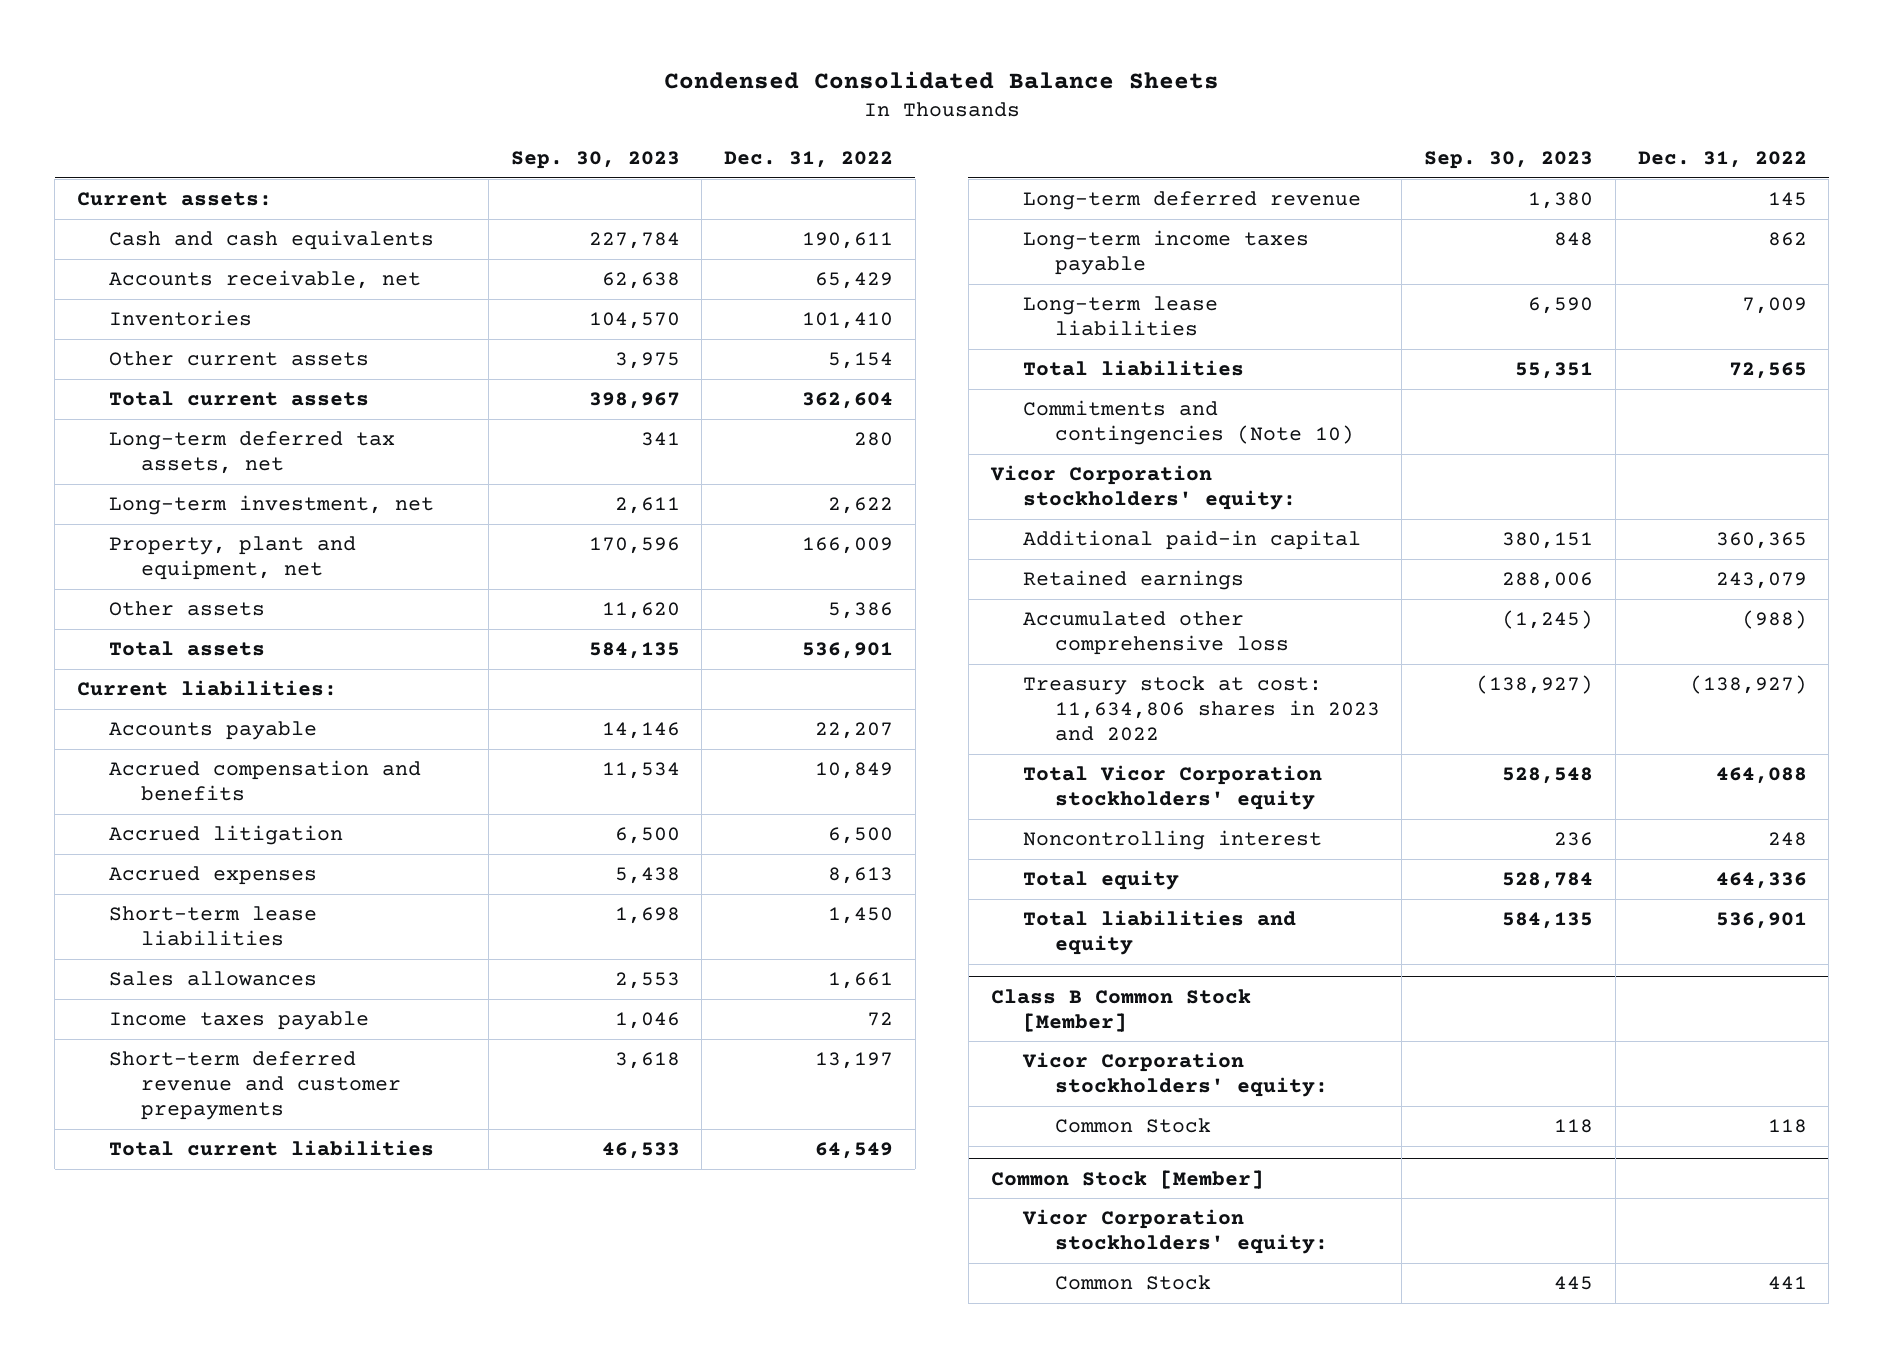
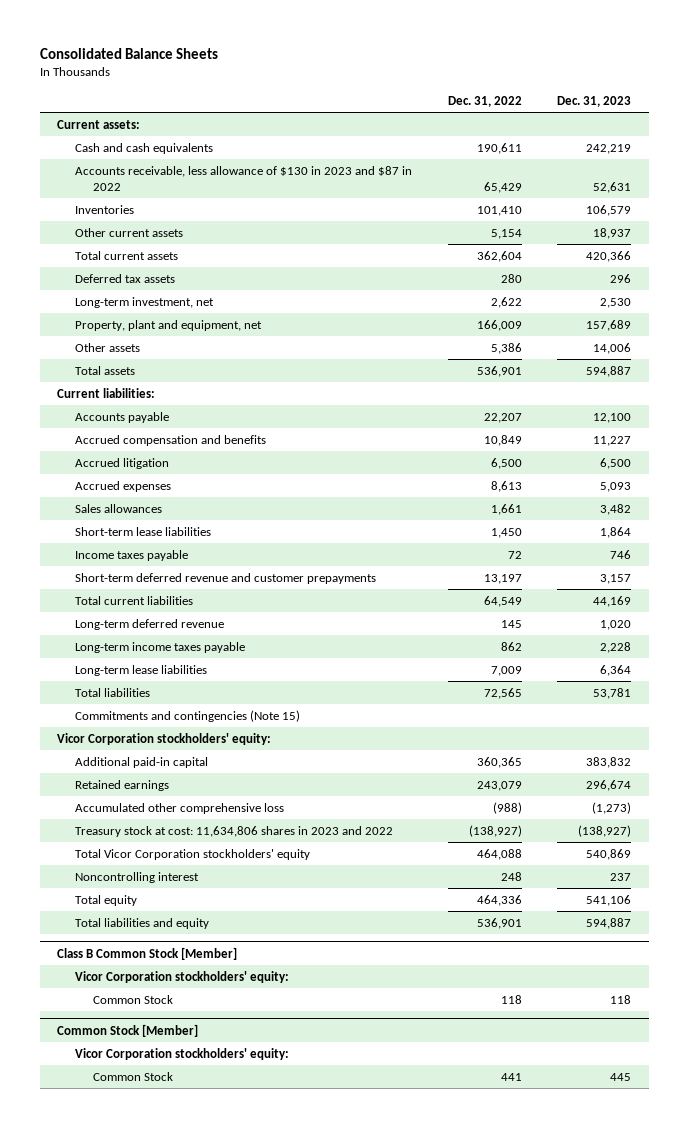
[663,70,1219,89] Condensed Consolidated Balance Sheets -> [39,48,218,60] Consolidated Balance Sheets
[510,150,680,169] Sep. 30, 2023 -> none
none -> [556,95,631,107] Dec. 31, 2023
[108,270,421,290] Accounts receivable, net -> [75,165,413,191] Accounts receivable, less allowance of $130 in 2023 and $87 in 2022
[108,431,395,475] Long-term deferred tax assets, net -> [75,273,176,283] Deferred tax assets
[108,906,317,947] Short-term lease liabilities -> [75,526,212,536] Short-term lease liabilities
[1022,400,1354,446] Commitments and contingencies (Note 10) -> [75,709,301,722] Commitments and contingencies (Note 15)

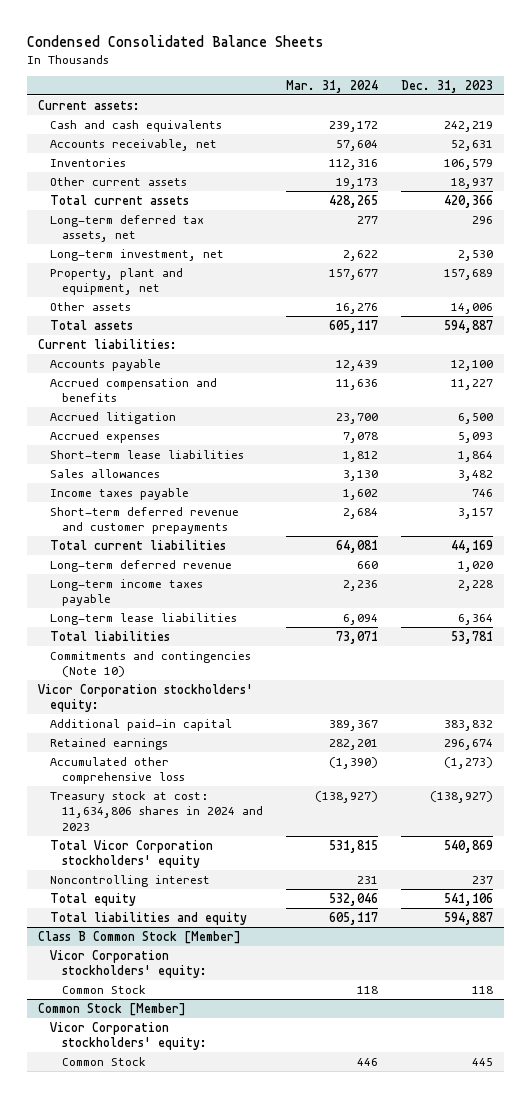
[39,48,218,60] Consolidated Balance Sheets -> [26,34,324,47] Condensed Consolidated Balance Sheets
[447,95,522,107] Dec. 31, 2022 -> none
none -> [286,79,379,93] Mar. 31, 2024
[75,165,413,191] Accounts receivable, less allowance of $130 in 2023 and $87 in 2022 -> [50,138,218,151] Accounts receivable, net
[75,273,176,283] Deferred tax assets -> [50,214,205,243] Long-term deferred tax assets, net
[75,503,163,513] Sales allowances -> [50,468,161,478] Sales allowances
[75,709,301,722] Commitments and contingencies (Note 15) -> [50,650,252,678] Commitments and contingencies (Note 10)
[75,825,394,837] Treasury stock at cost: 11,634,806 shares in 2023 and 2022 -> [50,790,264,831] Treasury stock at cost: 11,634,806 shares in 2024 and 2023

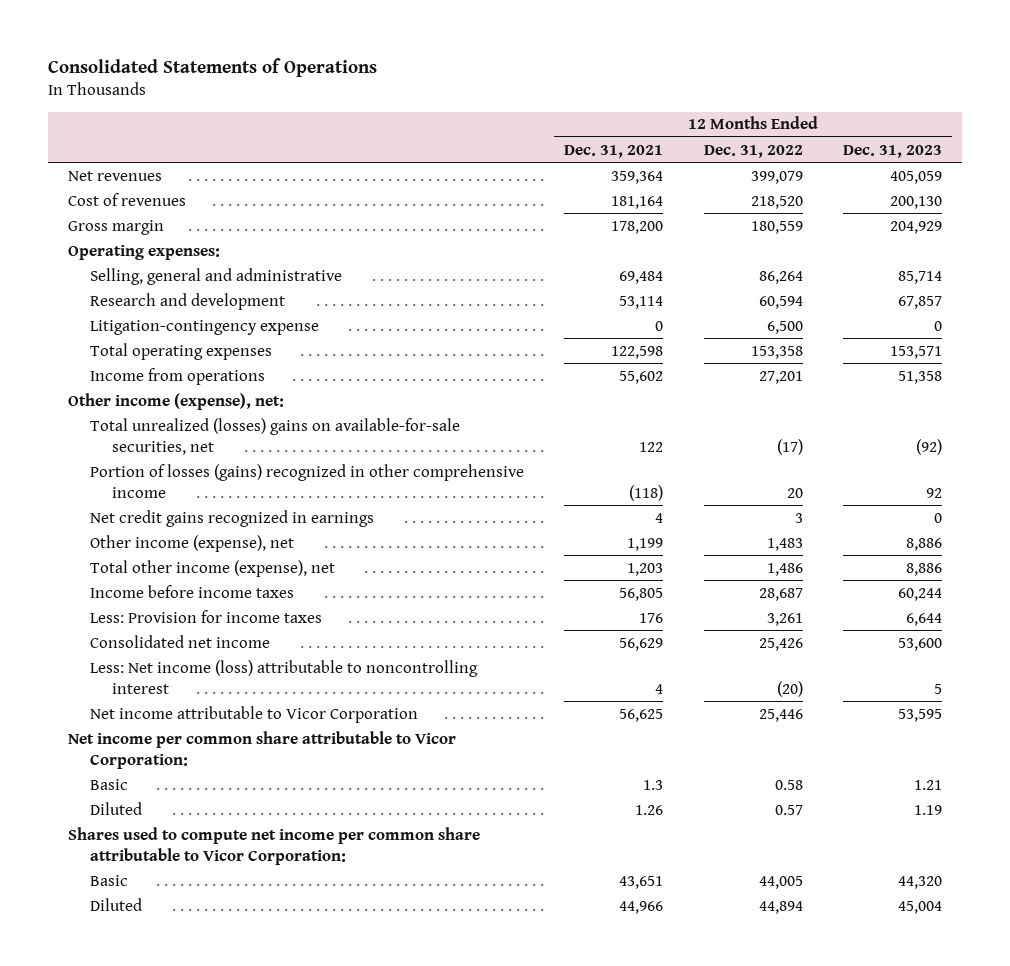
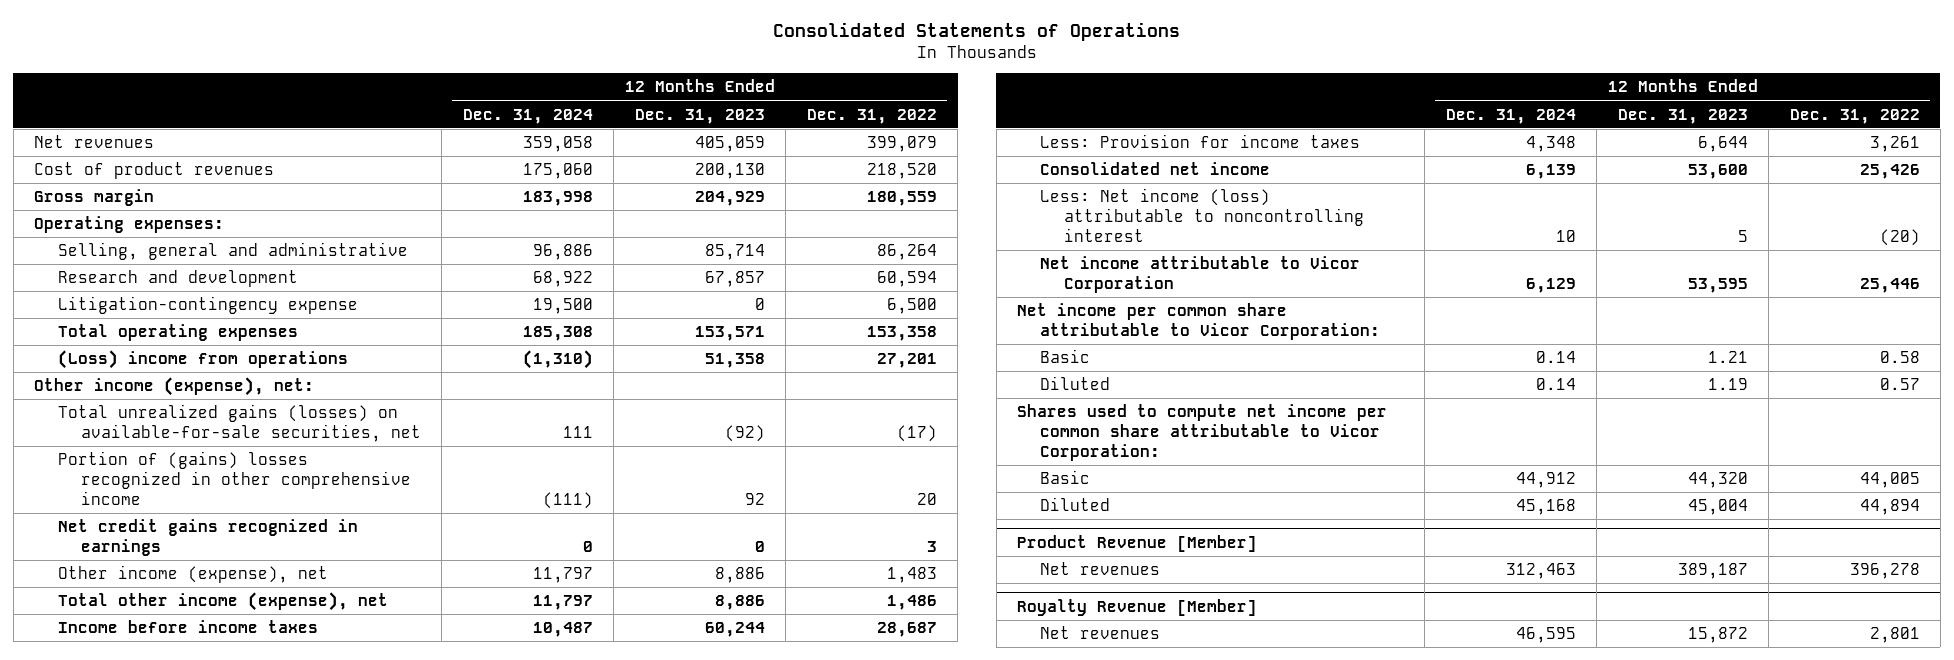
[564,144,664,158] Dec. 31, 2021 -> none
none -> [462,108,593,124] Dec. 31, 2024
[67,192,186,206] Cost of revenues -> [34,161,275,179] Cost of product revenues
[89,367,265,385] Income from operations -> [57,349,348,369] (Loss) income from operations
[89,417,460,455] Total unrealized (losses) gains on available-for-sale securities, net -> [57,403,421,442] Total unrealized gains (losses) on available-for-sale securities, net
[89,463,524,498] Portion of losses (gains) recognized in other comprehensive income -> [57,450,411,505] Portion of (gains) losses recognized in other comprehensive income
none -> [1017,534,1258,552] Product Revenue [Member]
none -> [1040,561,1161,575] Net revenues
none -> [1017,598,1258,616] Royalty Revenue [Member]
none -> [1040,625,1161,639] Net revenues

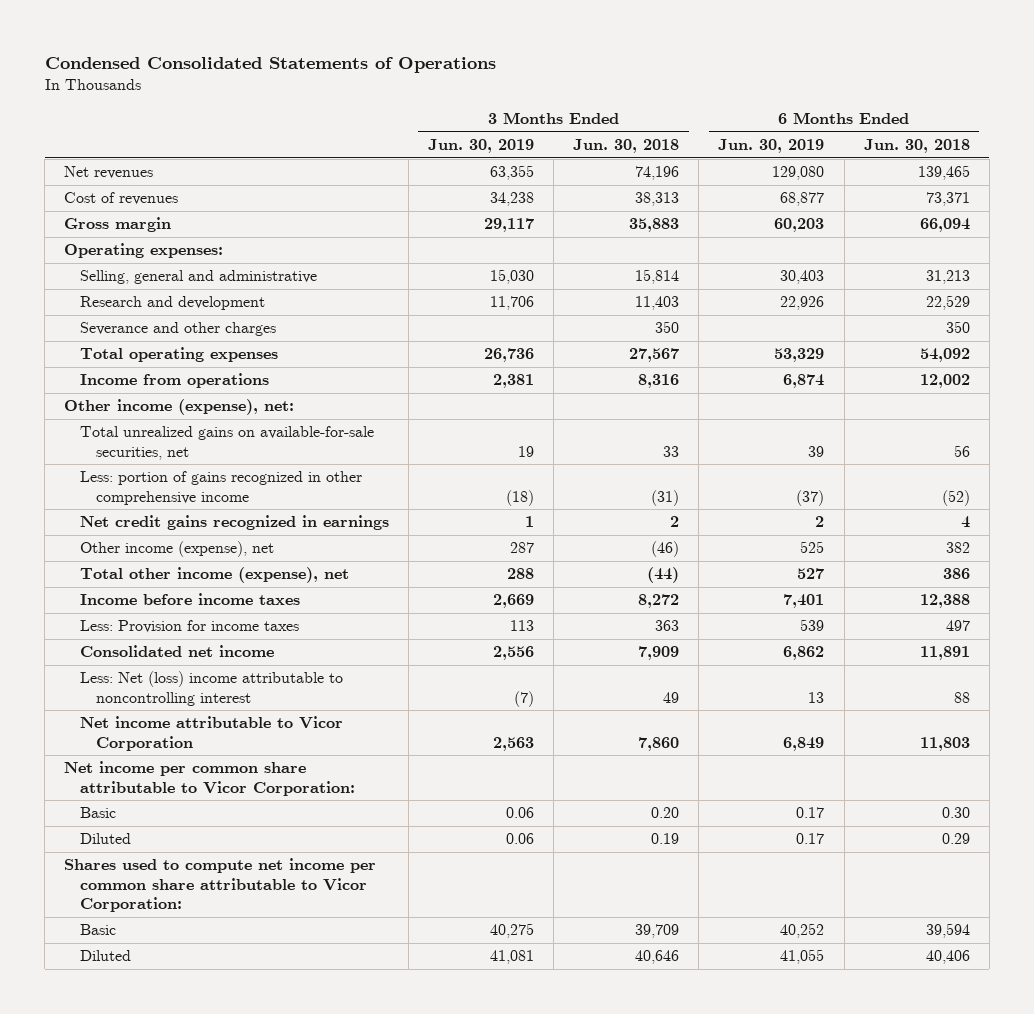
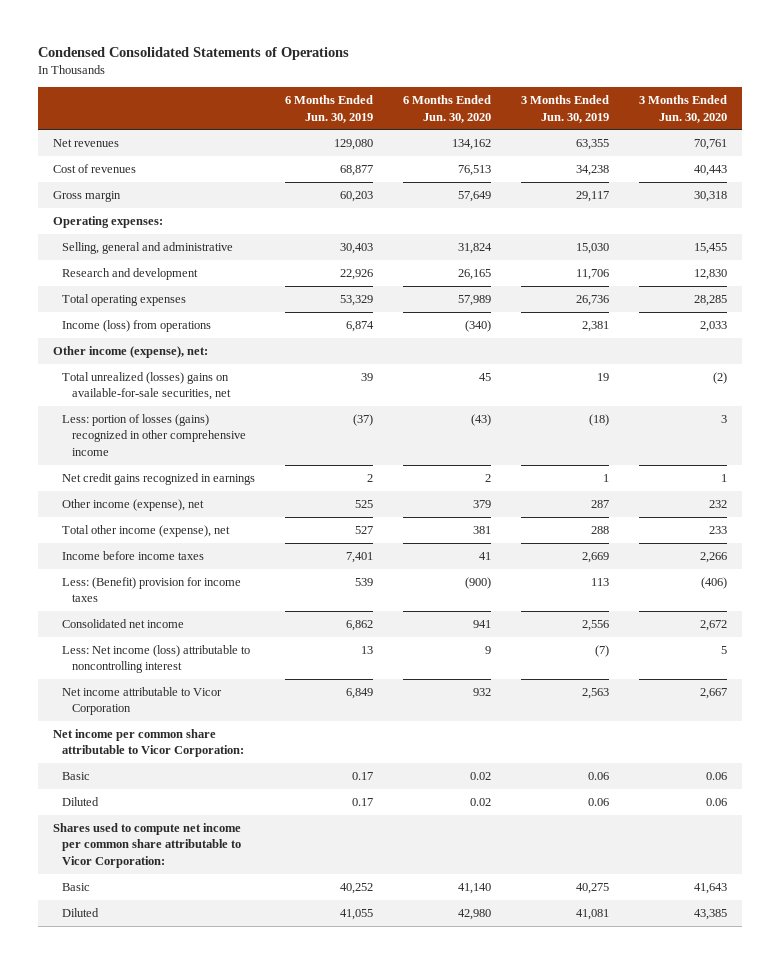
[573,139,680,154] Jun. 30, 2018 -> none
[863,139,970,154] Jun. 30, 2018 -> none
none -> [403,95,492,123] 6 Months Ended Jun. 30, 2020
none -> [639,95,728,123] 3 Months Ended Jun. 30, 2020
[80,322,277,337] Severance and other charges -> none
[80,373,270,389] Income from operations -> [62,319,212,332] Income (loss) from operations
[80,426,375,460] Total unrealized gains on available-for-sale securities, net -> [62,371,232,401] Total unrealized (losses) gains on available-for-sale securities, net
[80,471,363,505] Less: portion of gains recognized in other comprehensive income -> [62,413,247,456] Less: portion of losses (gains) recognized in other comprehensive income
[80,620,300,634] Less: Provision for income taxes -> [62,576,242,603] Less: (Benefit) provision for income taxes
[80,671,344,706] Less: Net (loss) income attributable to noncontrolling interest -> [62,644,251,674] Less: Net income (loss) attributable to noncontrolling interest

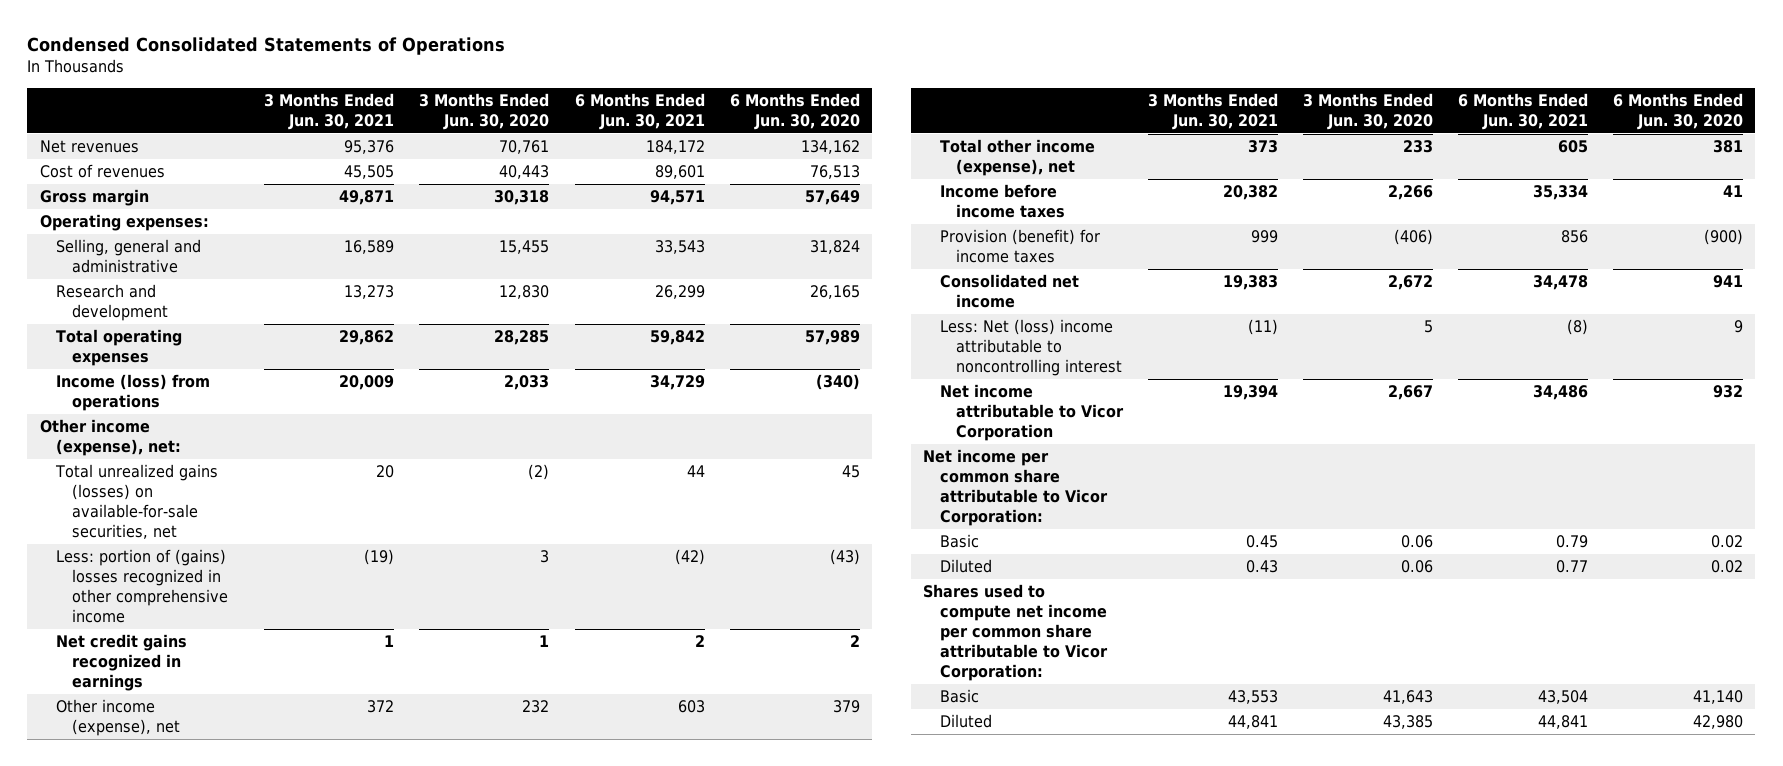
[285,95,374,123] 6 Months Ended Jun. 30, 2019 -> none
[521,95,610,123] 3 Months Ended Jun. 30, 2019 -> none
none -> [264,93,395,130] 3 Months Ended Jun. 30, 2021
none -> [574,93,705,130] 6 Months Ended Jun. 30, 2021
[62,371,232,401] Total unrealized (losses) gains on available-for-sale securities, net -> [55,464,219,540] Total unrealized gains (losses) on available-for-sale securities, net
[62,413,247,456] Less: portion of losses (gains) recognized in other comprehensive income -> [56,549,229,624] Less: portion of (gains) losses recognized in other comprehensive income
[62,576,242,603] Less: (Benefit) provision for income taxes -> [939,229,1100,264] Provision (benefit) for income taxes
[62,644,251,674] Less: Net income (loss) attributable to noncontrolling interest -> [939,319,1122,377] Less: Net (loss) income attributable to noncontrolling interest

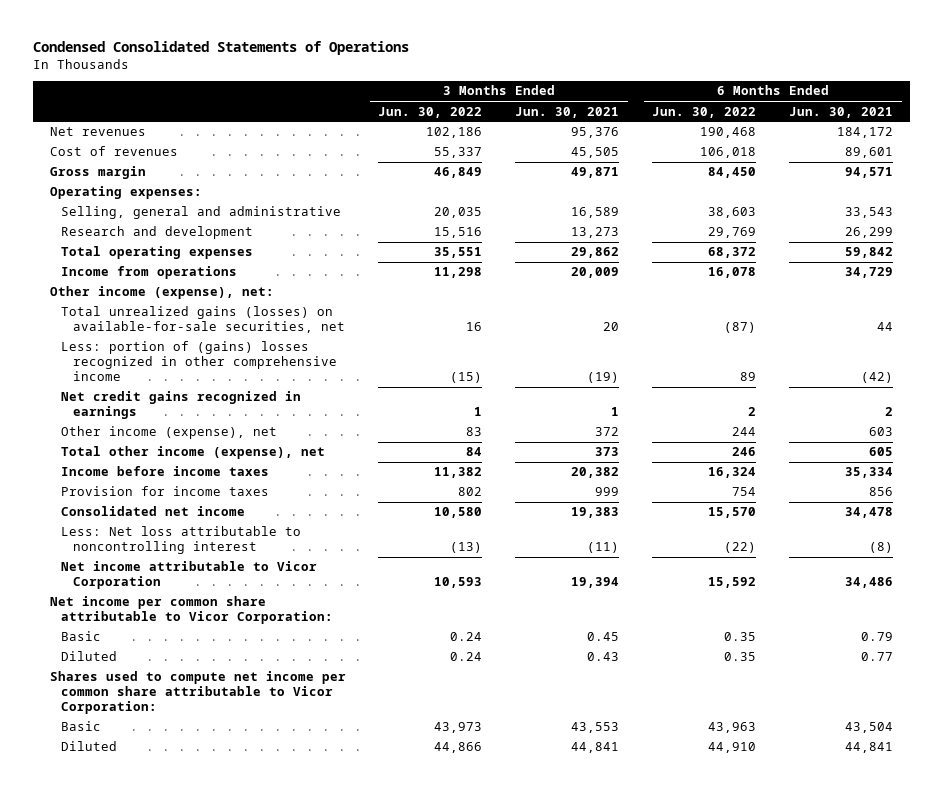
[419,93,550,130] 3 Months Ended Jun. 30, 2020 -> none
[729,93,860,130] 6 Months Ended Jun. 30, 2020 -> none
none -> [378,106,483,118] Jun. 30, 2022
none -> [652,106,757,118] Jun. 30, 2022
[56,374,211,412] Income (loss) from operations -> [61,266,238,280] Income from operations
[939,229,1100,264] Provision (benefit) for income taxes -> [61,486,270,497] Provision for income taxes
[939,319,1122,377] Less: Net (loss) income attributable to noncontrolling interest -> [61,526,302,555] Less: Net loss attributable to noncontrolling interest

